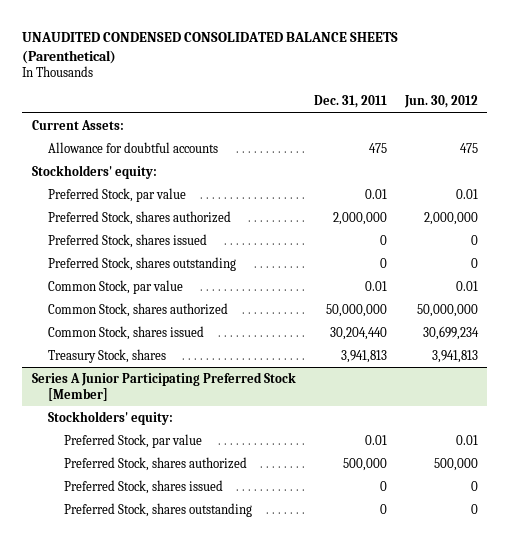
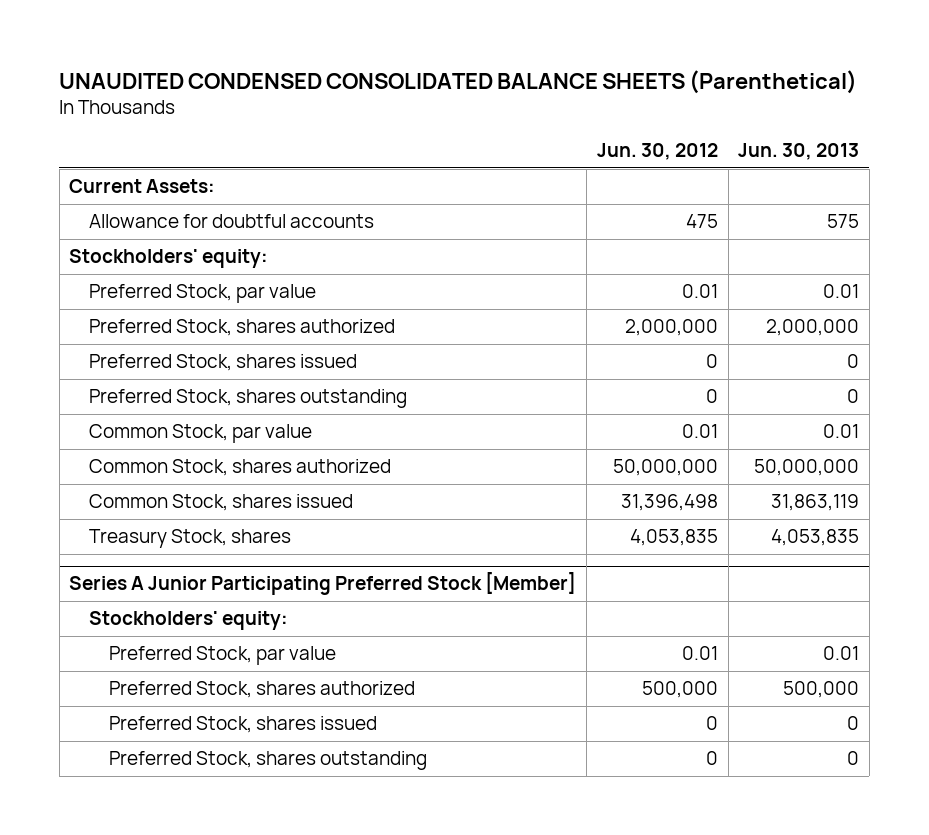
[313,95,387,109] Dec. 31, 2011 -> none
none -> [738,143,860,161] Jun. 30, 2013
[422,325,479,340] 30,699,234 -> [620,494,718,512] 31,396,498
[431,349,478,363] 3,941,813 -> [629,529,718,547] 4,053,835

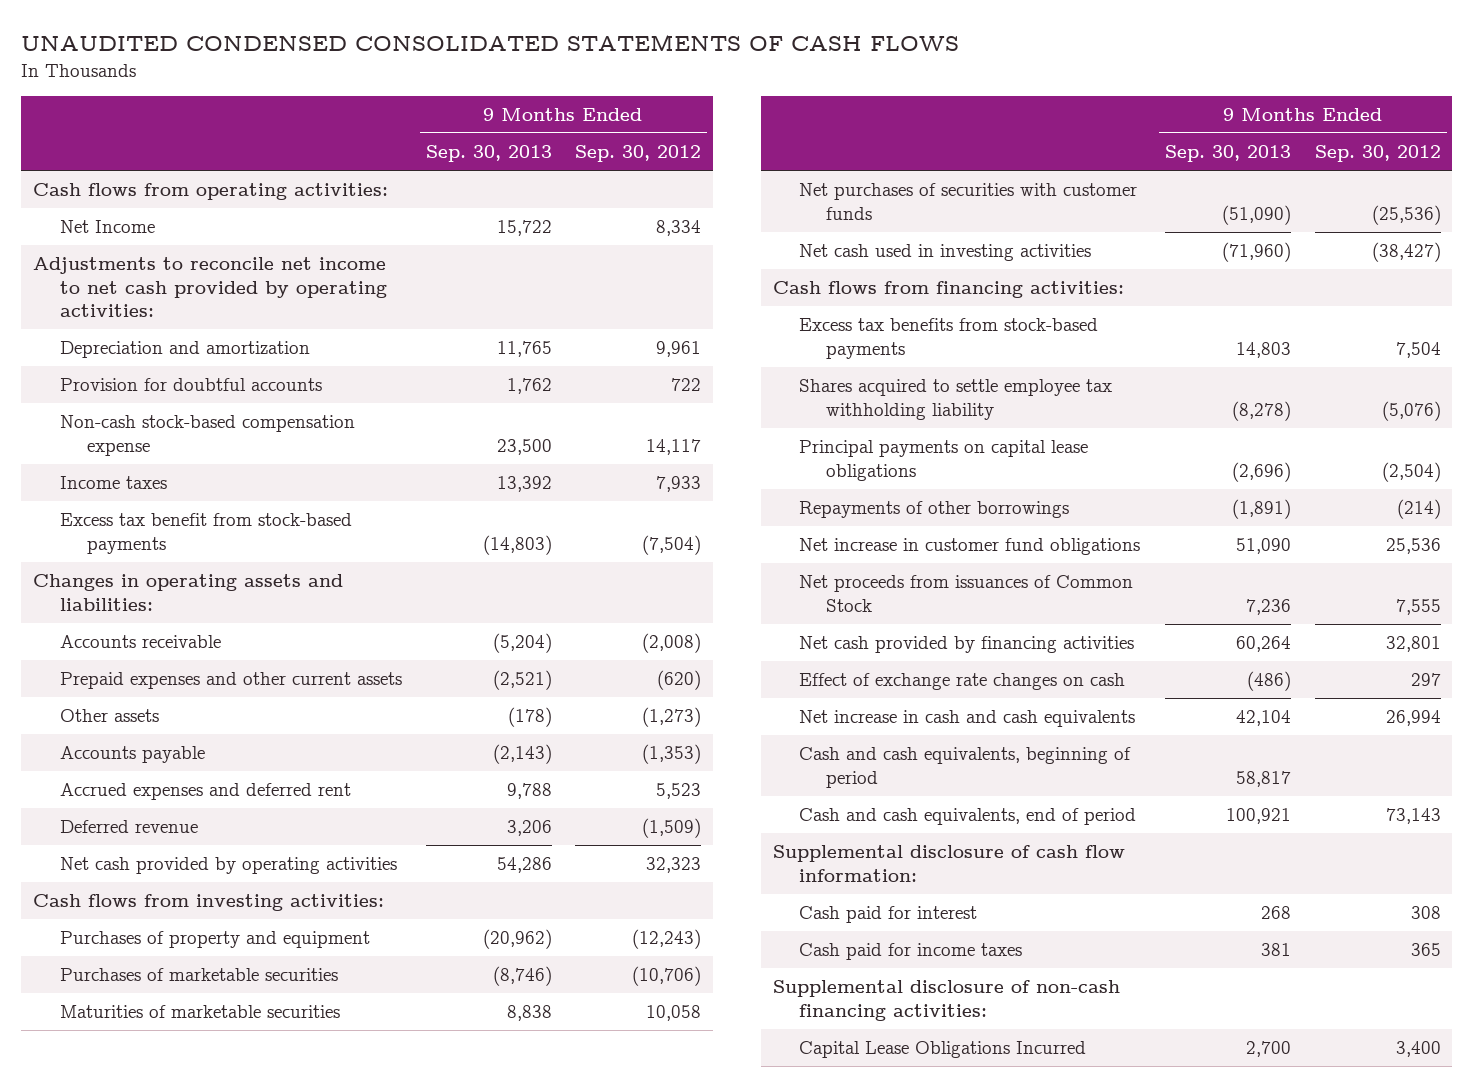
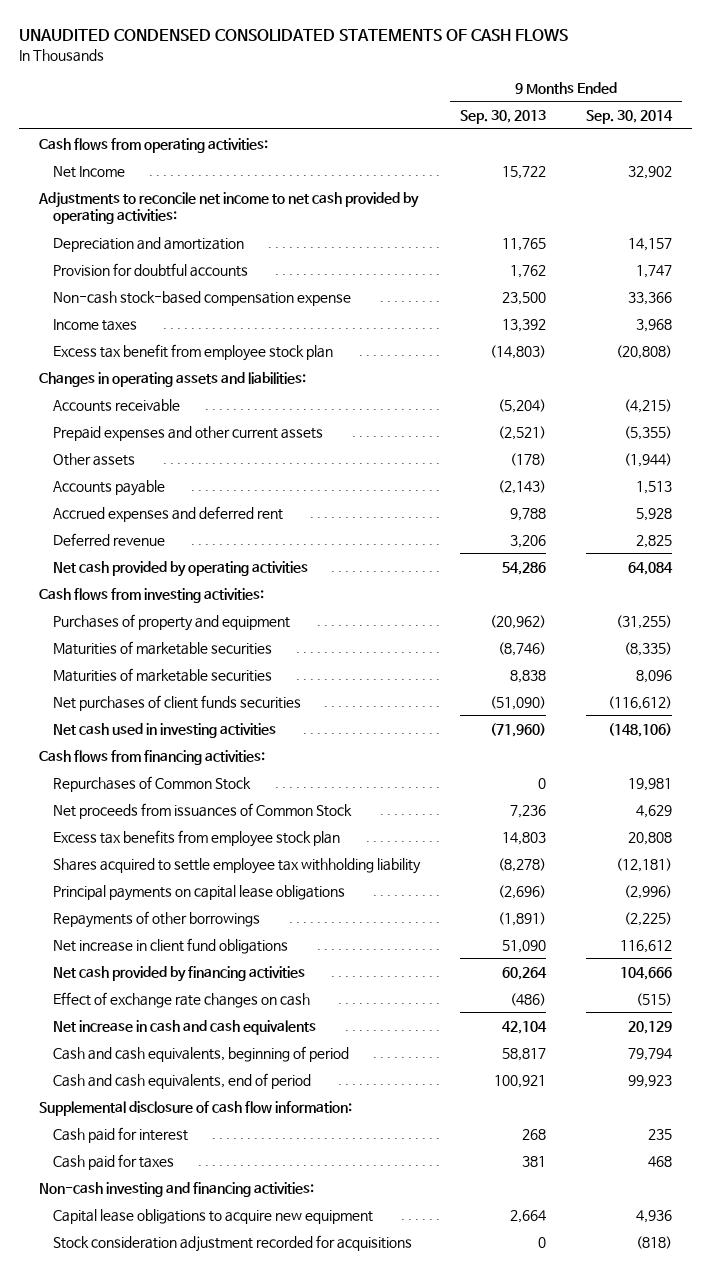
[575,145,702,163] Sep. 30, 2012 -> none
none -> [586,110,674,125] Sep. 30, 2014
[59,513,352,554] Excess tax benefit from stock-based payments -> [52,343,333,361] Excess tax benefit from employee stock plan
[59,968,338,982] Purchases of marketable securities -> [52,640,272,655] Maturities of marketable securities
[799,183,1138,220] Net purchases of securities with customer funds -> [52,694,301,711] Net purchases of client funds securities
none -> [52,775,251,792] Repurchases of Common Stock
[799,575,1134,612] Net proceeds from issuances of Common Stock -> [52,802,352,819] Net proceeds from issuances of Common Stock
[799,318,1099,359] Excess tax benefits from stock-based payments -> [52,829,340,847] Excess tax benefits from employee stock plan
[799,538,1141,556] Net increase in customer fund obligations -> [52,937,288,954] Net increase in client fund obligations
[799,943,1023,961] Cash paid for income taxes -> [52,1153,174,1170] Cash paid for taxes
[772,980,1120,1021] Supplemental disclosure of non-cash financing activities: -> [39,1181,315,1197] Non-cash investing and financing activities:
[799,1041,1087,1059] Capital Lease Obligations Incurred -> [52,1208,373,1224] Capital lease obligations to acquire new equipment
[1245,1041,1291,1058] 2,700 -> [509,1209,546,1223] 2,664
none -> [52,1234,412,1252] Stock consideration adjustment recorded for acquisitions

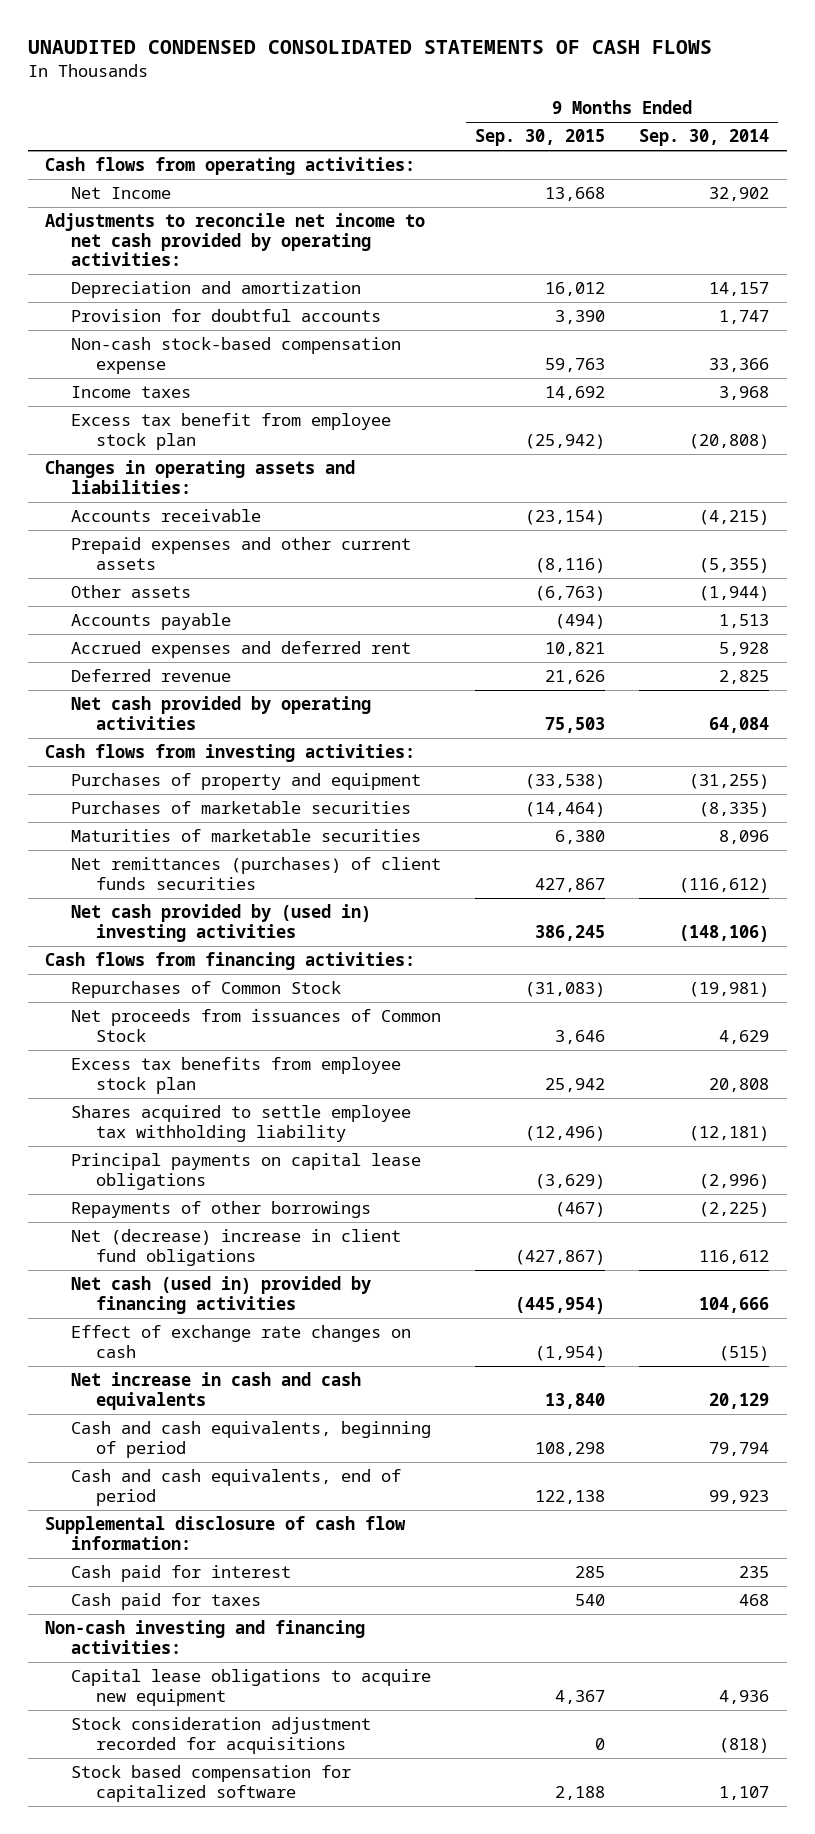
[459,110,546,125] Sep. 30, 2013 -> none
none -> [475,129,606,147] Sep. 30, 2015
[52,640,272,655] Maturities of marketable securities -> [70,801,411,815] Purchases of marketable securities
[52,694,301,711] Net purchases of client funds securities -> [70,857,441,890] Net remittances (purchases) of client funds securities
[52,722,276,738] Net cash used in investing activities -> [70,904,371,942] Net cash provided by (used in) investing activities
[628,777,673,791] 19,981 -> [689,982,770,998] (19,981)
[52,937,288,954] Net increase in client fund obligations -> [70,1229,401,1266] Net (decrease) increase in client fund obligations
[52,965,305,982] Net cash provided by financing activities -> [70,1276,371,1314] Net cash (used in) provided by financing activities
none -> [70,1765,351,1802] Stock based compensation for capitalized software

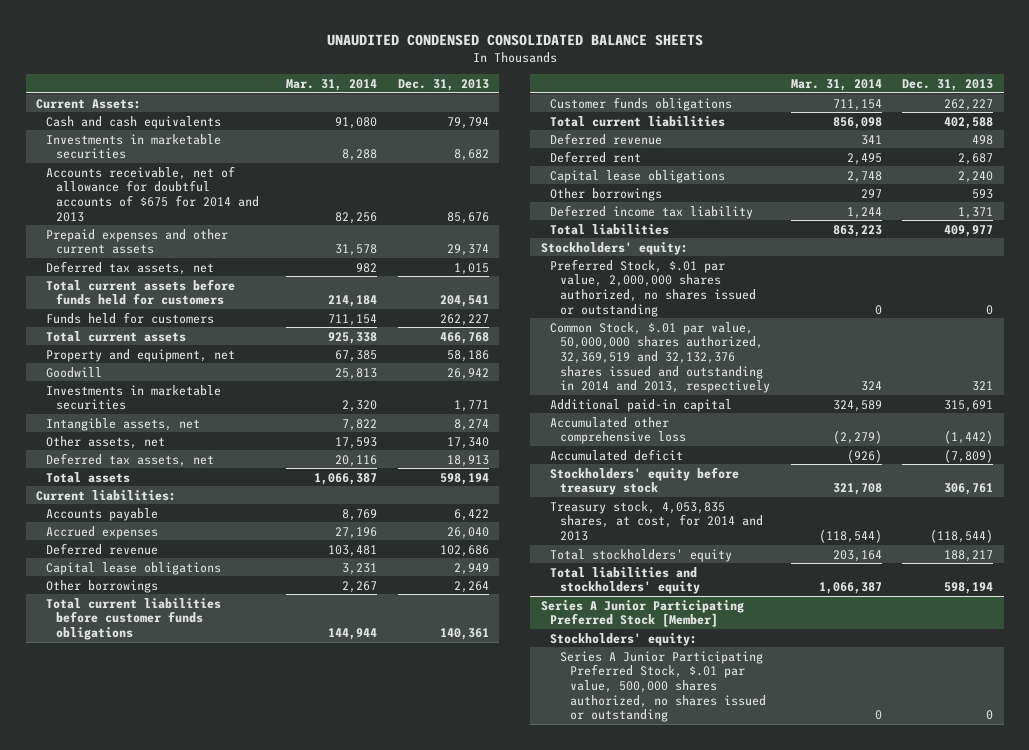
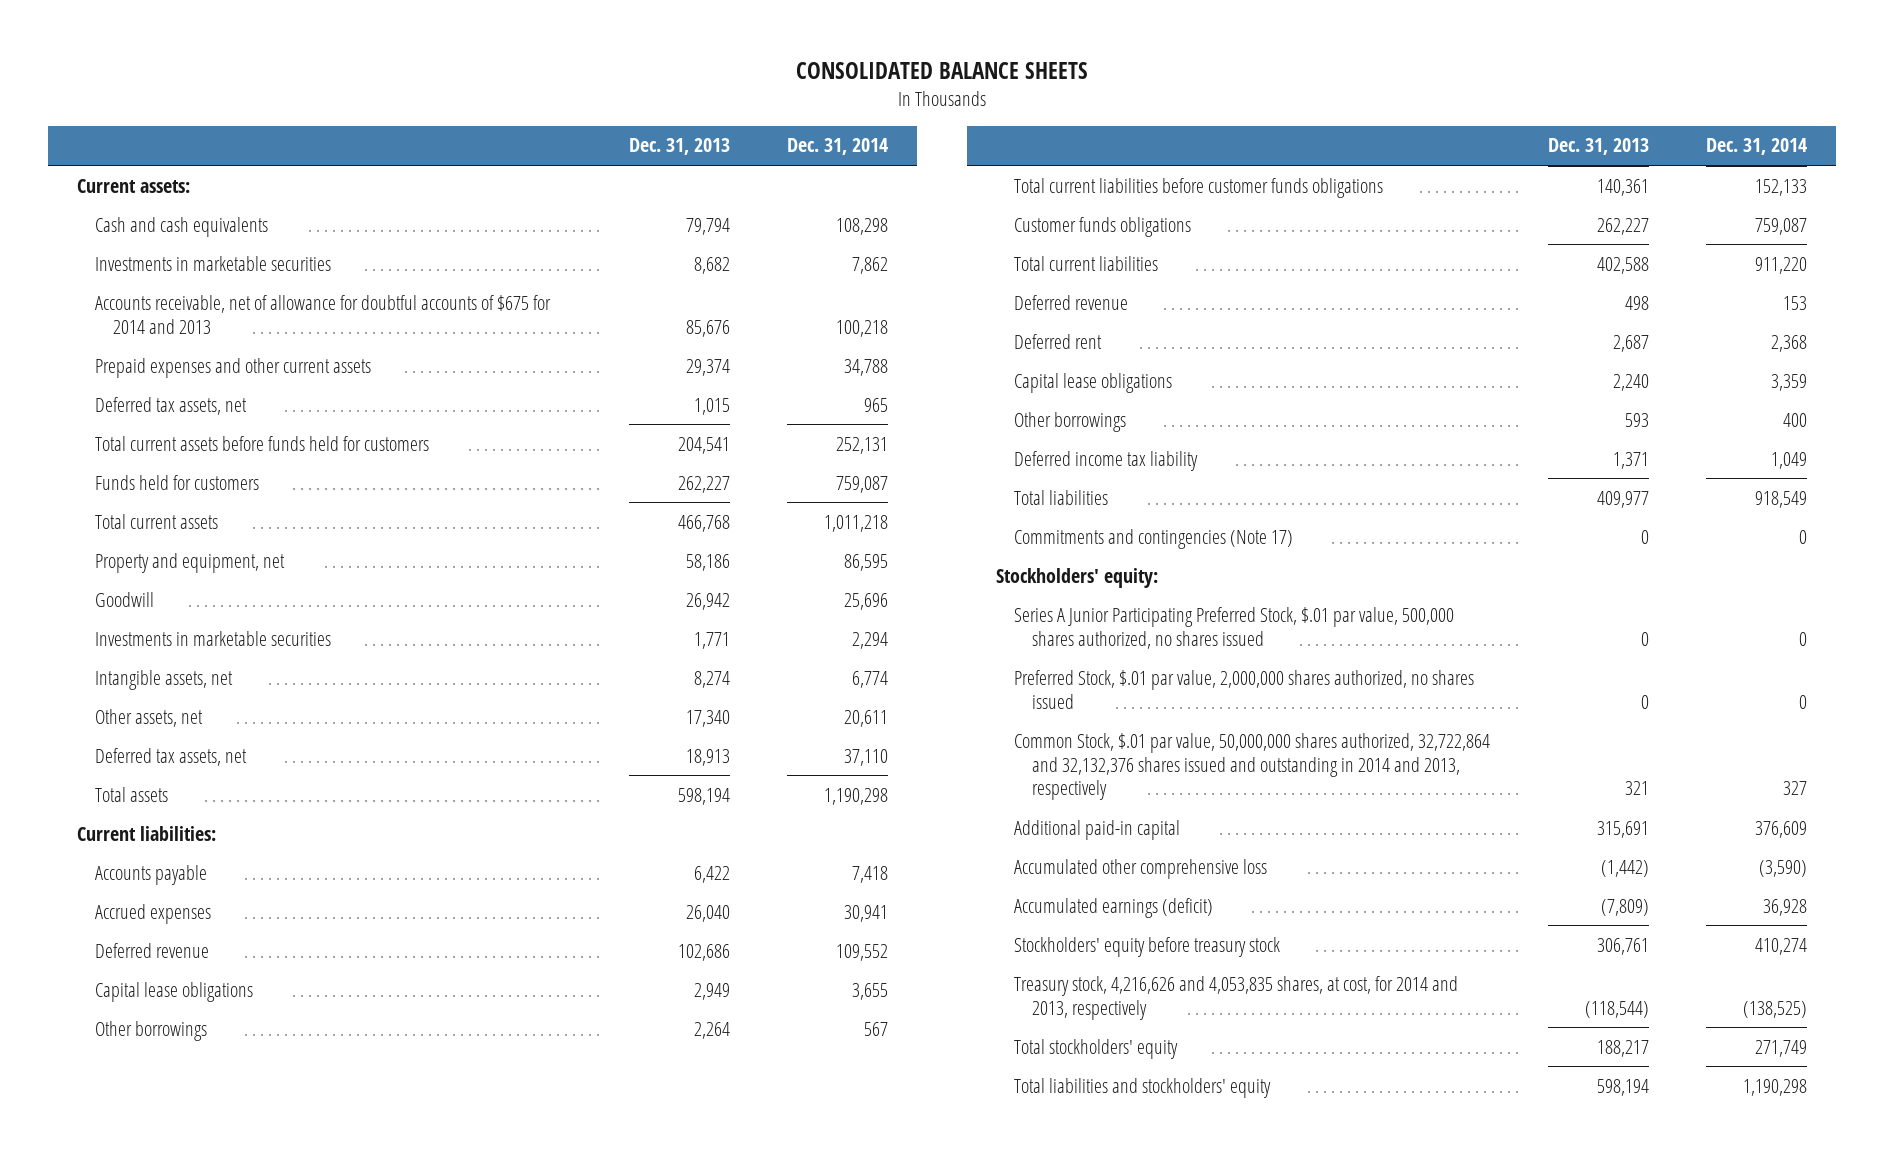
[326,33,703,46] UNAUDITED CONDENSED CONSOLIDATED BALANCE SHEETS -> [796,62,1089,80] CONSOLIDATED BALANCE SHEETS
[286,78,378,91] Mar. 31, 2014 -> none
none -> [787,138,889,156] Dec. 31, 2014
[35,98,141,109] Current Assets: -> [76,178,190,193] Current assets:
none -> [1013,528,1293,549] Commitments and contingencies (Note 17)
[550,258,757,317] Preferred Stock, $.01 par value, 2,000,000 shares authorized, no shares issued or outstanding -> [1013,606,1454,649] Series A Junior Participating Preferred Stock, $.01 par value, 500,000 shares authorized, no shares issued
none -> [1013,669,1474,709] Preferred Stock, $.01 par value, 2,000,000 shares authorized, no shares issued
[550,321,771,394] Common Stock, $.01 par value, 50,000,000 shares authorized, 32,369,519 and 32,132,376 shares issued and outstanding in 2014 and 2013, respectively -> [1013,732,1490,801] Common Stock, $.01 par value, 50,000,000 shares authorized, 32,722,864 and 32,132,376 shares issued and outstanding in 2014 and 2013, respectively
[550,448,684,461] Accumulated deficit -> [1013,897,1213,918] Accumulated earnings (deficit)
[550,500,764,541] Treasury stock, 4,053,835 shares, at cost, for 2014 and 2013 -> [1013,975,1458,1020] Treasury stock, 4,216,626 and 4,053,835 shares, at cost, for 2014 and 2013, respectively
[540,599,744,628] Series A Junior Participating Preferred Stock [Member] -> none
[550,632,698,646] Stockholders' equity: -> none
[560,650,767,723] Series A Junior Participating Preferred Stock, $.01 par value, 500,000 shares authorized, no shares issued or outstanding -> none

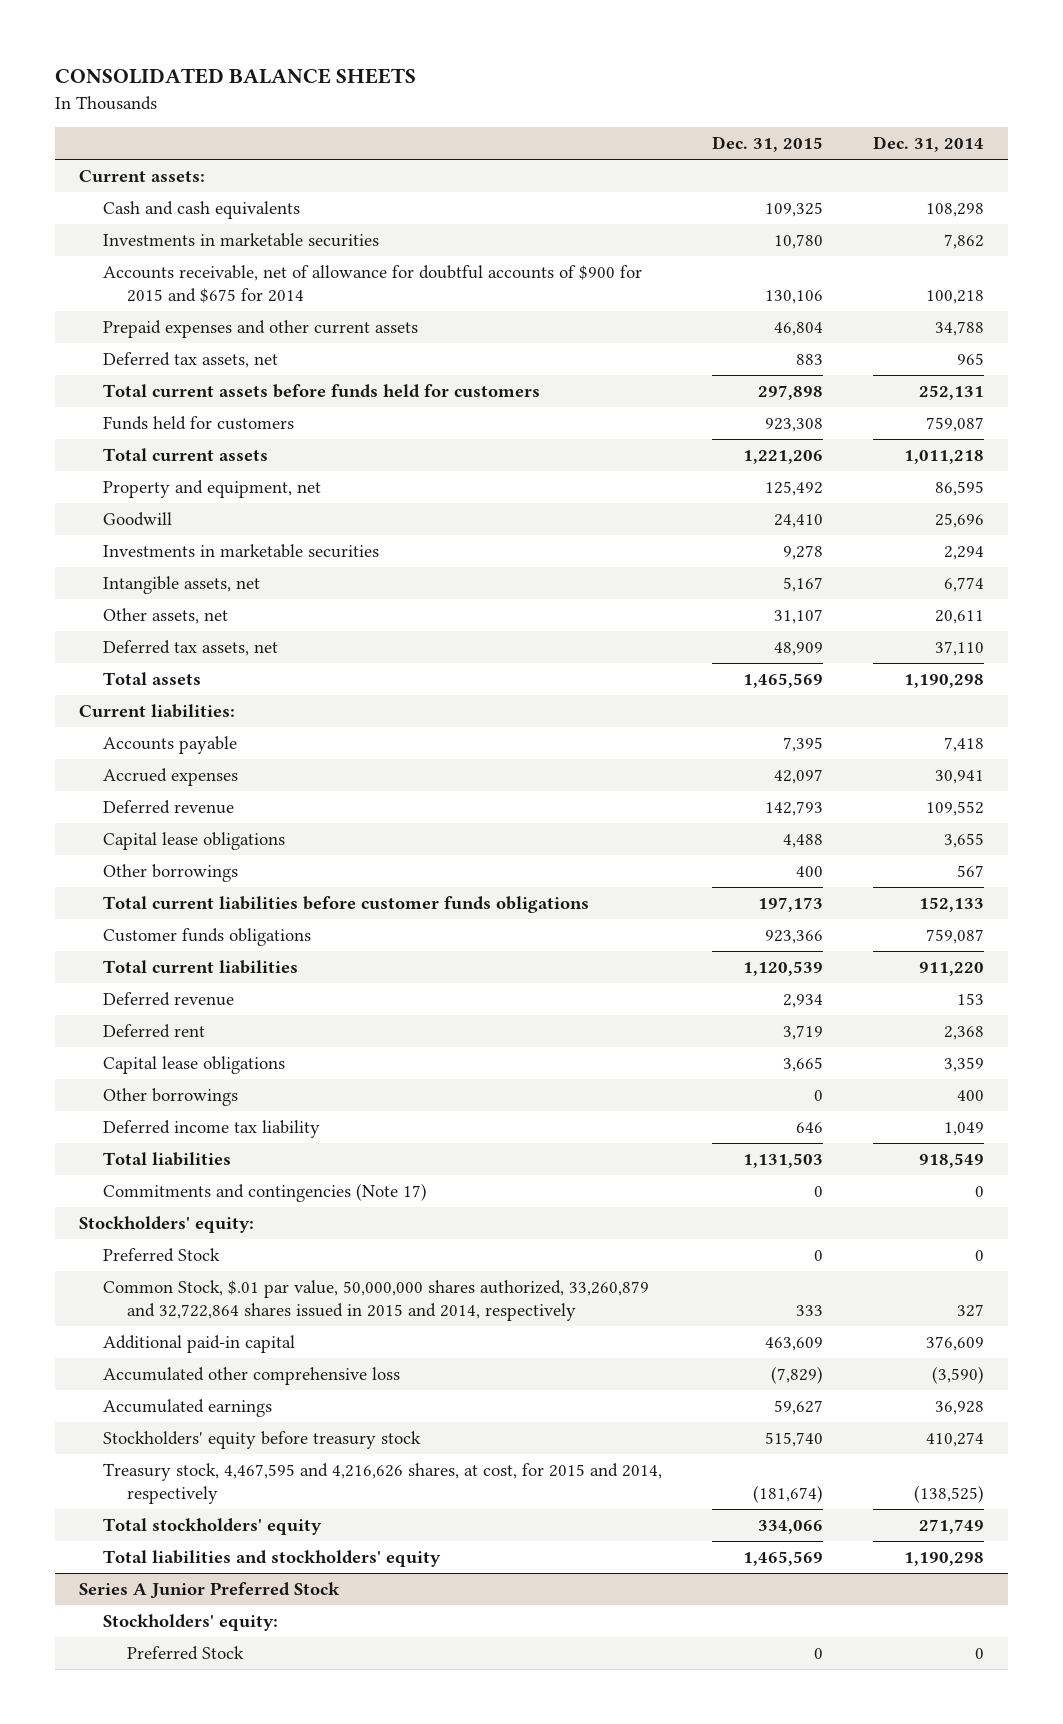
[628,138,730,156] Dec. 31, 2013 -> none
none -> [711,136,823,153] Dec. 31, 2015
[95,294,552,334] Accounts receivable, net of allowance for doubtful accounts of $675 for 2014 and 2013 -> [103,265,643,303] Accounts receivable, net of allowance for doubtful accounts of $900 for 2015 and $675 for 2014
[1013,606,1454,649] Series A Junior Participating Preferred Stock, $.01 par value, 500,000 shares authorized, no shares issued -> none
[1013,669,1474,709] Preferred Stock, $.01 par value, 2,000,000 shares authorized, no shares issued -> [103,1248,221,1263] Preferred Stock
[1013,732,1490,801] Common Stock, $.01 par value, 50,000,000 shares authorized, 32,722,864 and 32,132,376 shares issued and outstanding in 2014 and 2013, respectively -> [103,1280,650,1321] Common Stock, $.01 par value, 50,000,000 shares authorized, 33,260,879 and 32,722,864 shares issued in 2015 and 2014, respectively
[1013,897,1213,918] Accumulated earnings (deficit) -> [103,1399,273,1418] Accumulated earnings
[1013,975,1458,1020] Treasury stock, 4,216,626 and 4,053,835 shares, at cost, for 2014 and 2013, respectively -> [103,1463,663,1504] Treasury stock, 4,467,595 and 4,216,626 shares, at cost, for 2015 and 2014, respectively
none -> [79,1582,341,1600] Series A Junior Preferred Stock
none -> [103,1614,279,1632] Stockholders' equity:
none -> [127,1646,245,1661] Preferred Stock

